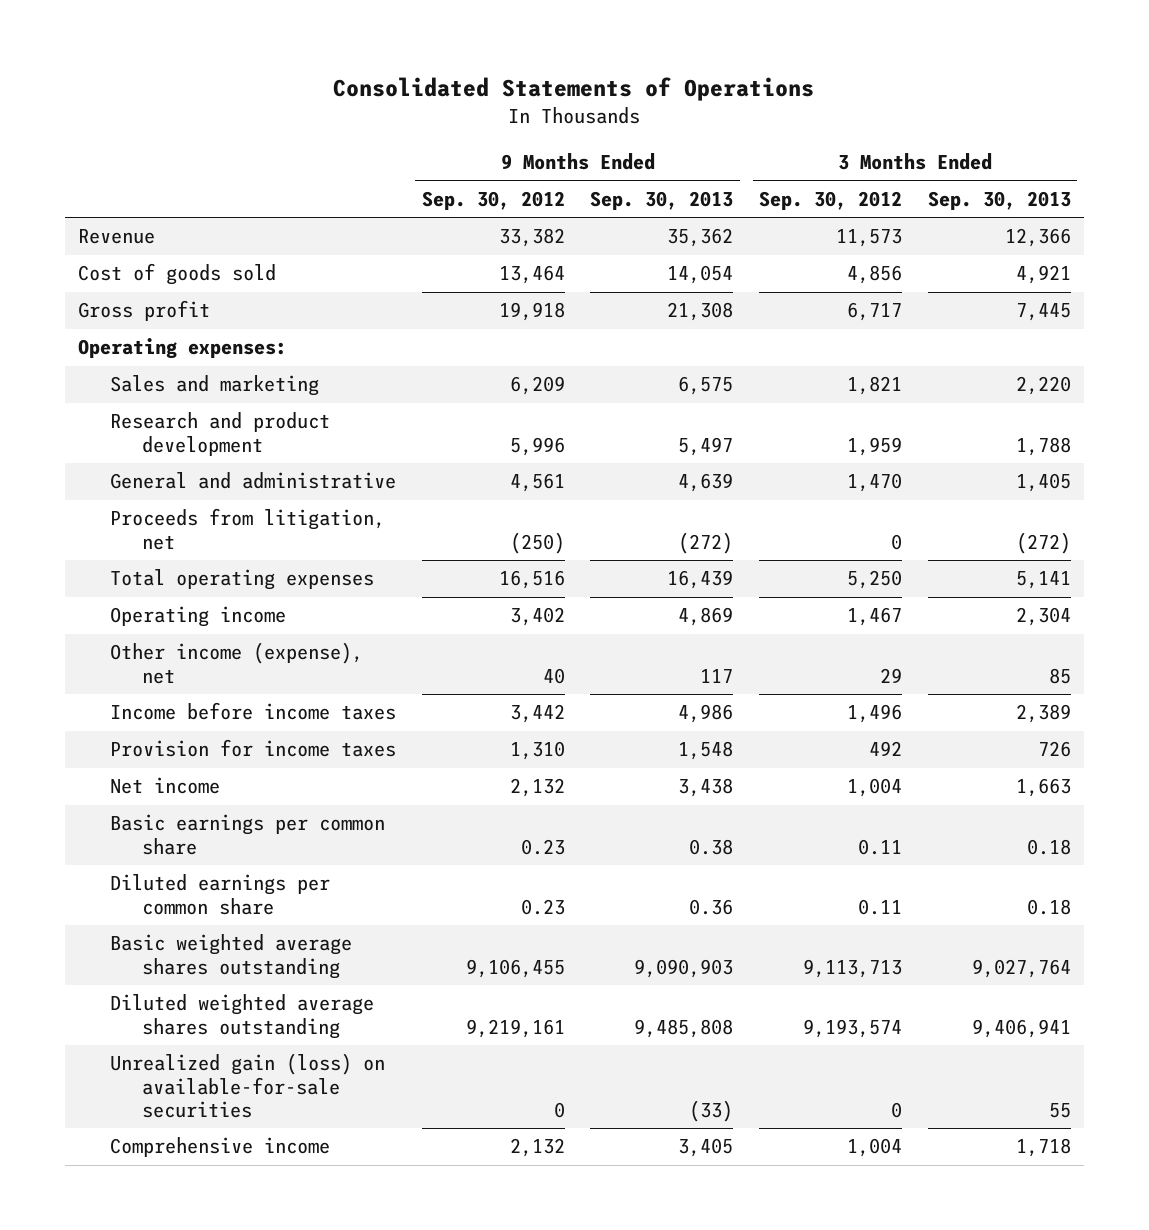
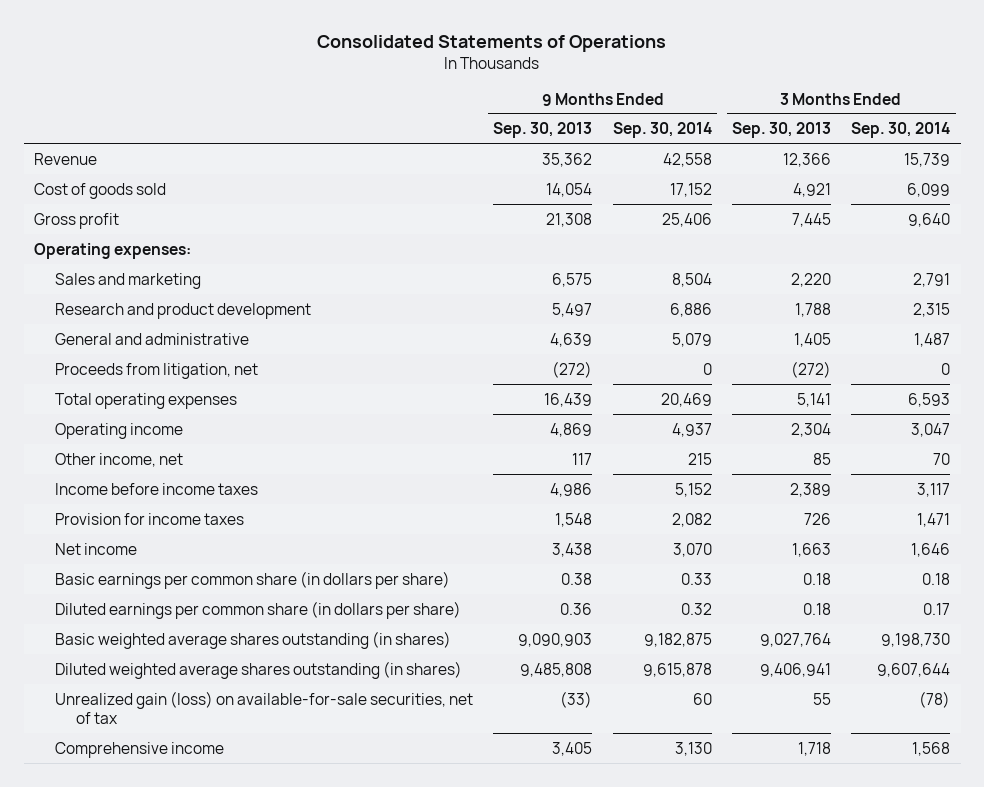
[421,190,565,210] Sep. 30, 2012 -> none
[759,190,903,210] Sep. 30, 2012 -> none
none -> [612,122,712,139] Sep. 30, 2014
none -> [851,122,951,139] Sep. 30, 2014
[109,642,363,684] Other income (expense), net -> [54,452,183,467] Other income, net
[109,814,385,855] Basic earnings per common share -> [54,570,450,589] Basic earnings per common share (in dollars per share)
[109,874,330,915] Diluted earnings per common share -> [54,600,461,619] Diluted earnings per common share (in dollars per share)
[109,934,352,979] Basic weighted average shares outstanding -> [54,630,451,649] Basic weighted average shares outstanding (in shares)
[109,994,374,1039] Diluted weighted average shares outstanding -> [54,660,462,679] Diluted weighted average shares outstanding (in shares)
[109,1053,385,1118] Unrealized gain (loss) on available-for-sale securities -> [54,690,473,724] Unrealized gain (loss) on available-for-sale securities, net of tax

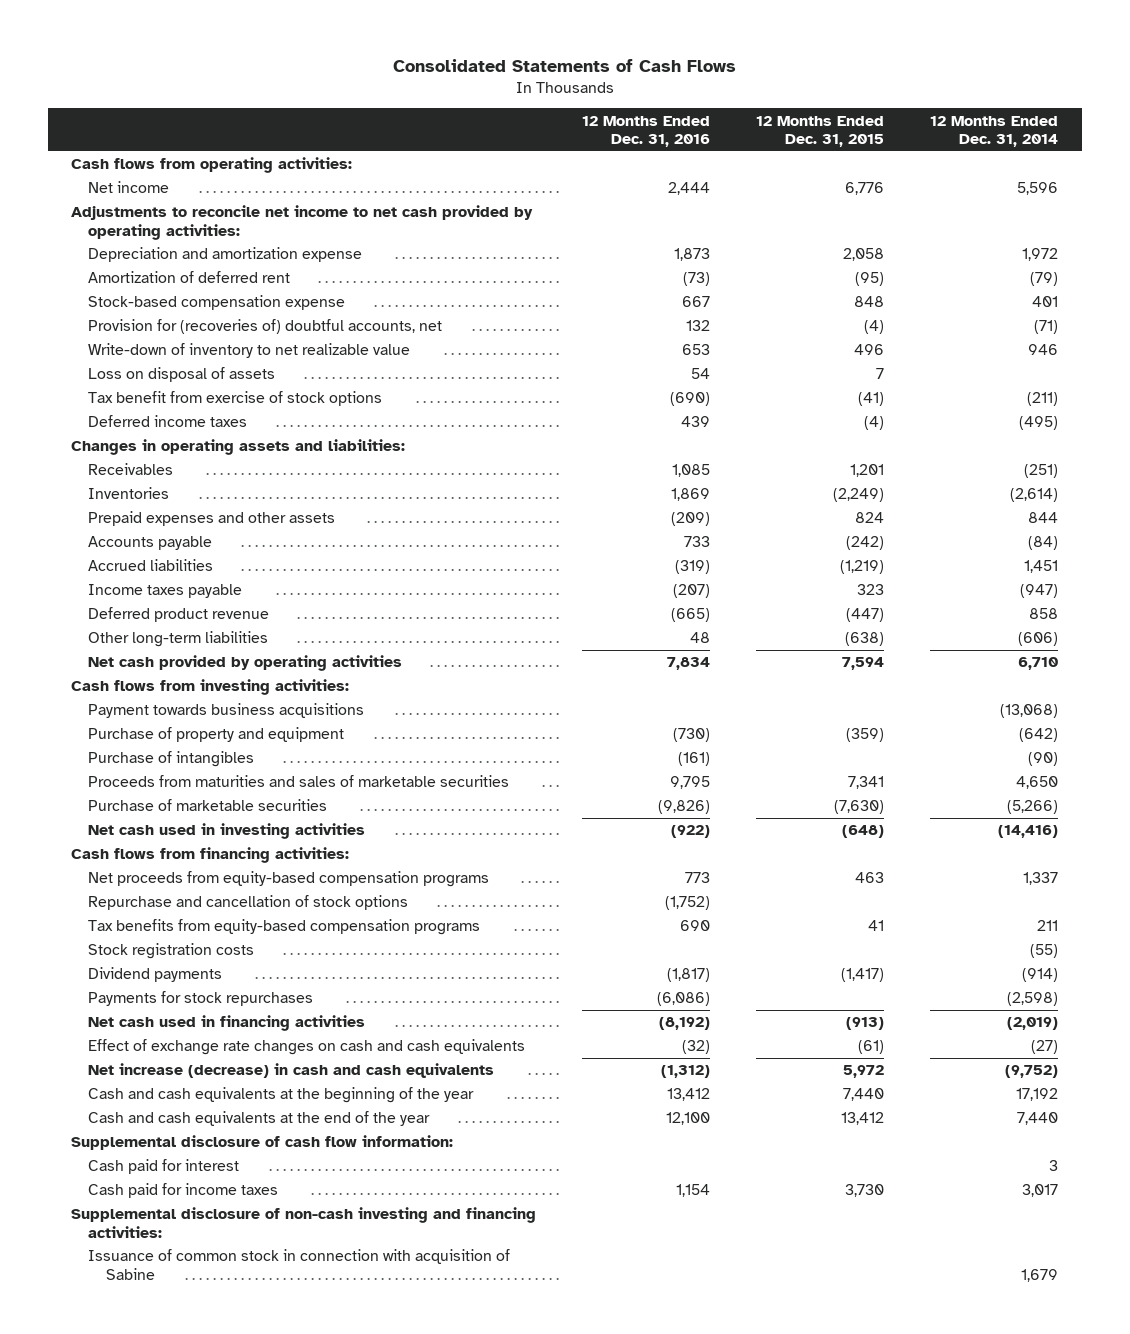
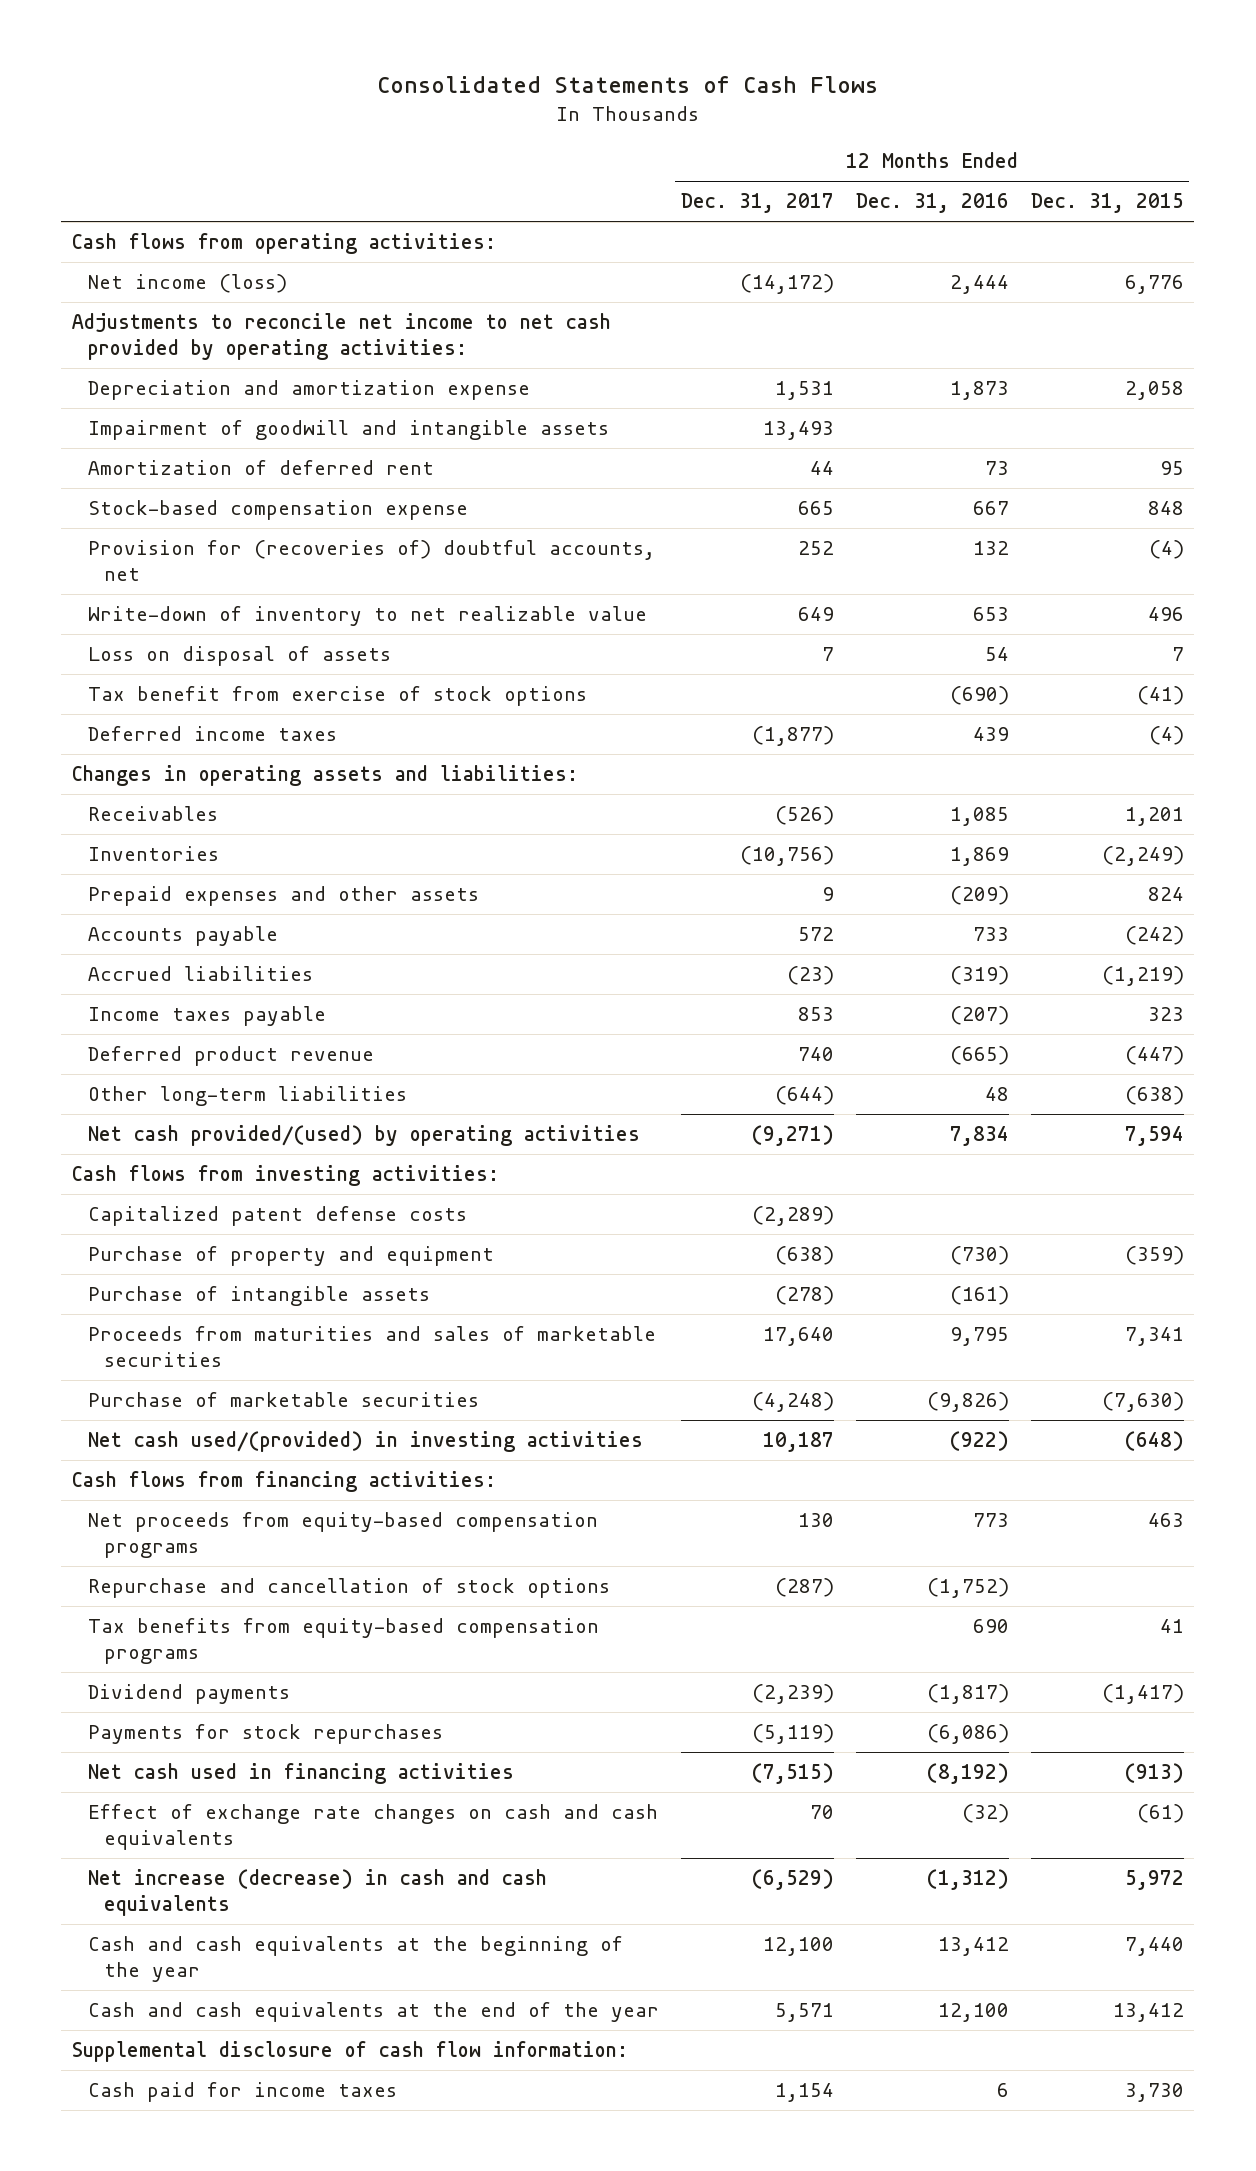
[930,115,1059,148] 12 Months Ended Dec. 31, 2014 -> none
none -> [680,193,834,214] Dec. 31, 2017
[88,181,170,194] Net income -> [88,273,288,293] Net income (loss)
none -> [88,419,610,440] Impairment of goodwill and intangible assets
[683,272,711,287] (73) -> [984,460,1009,475] 73
[855,272,885,287] (95) -> [1159,460,1184,475] 95
[88,655,403,672] Net cash provided by operating activities -> [88,1124,641,1146] Net cash provided/(used) by operating activities
[88,703,365,719] Payment towards business acquisitions -> none
none -> [88,1205,468,1226] Capitalized patent defense costs
[88,751,255,768] Purchase of intangibles -> [88,1285,431,1306] Purchase of intangible assets
[88,823,366,840] Net cash used in investing activities -> [88,1430,644,1452] Net cash used/(provided) in investing activities
[88,943,255,960] Stock registration costs -> none
[88,1159,240,1175] Cash paid for interest -> none
[71,1207,537,1238] Supplemental disclosure of non-cash investing and financing activities: -> none
[88,1249,511,1280] Issuance of common stock in connection with acquisition of Sabine -> none
[676,1184,711,1198] 1,154 -> [996,2082,1009,2097] 6

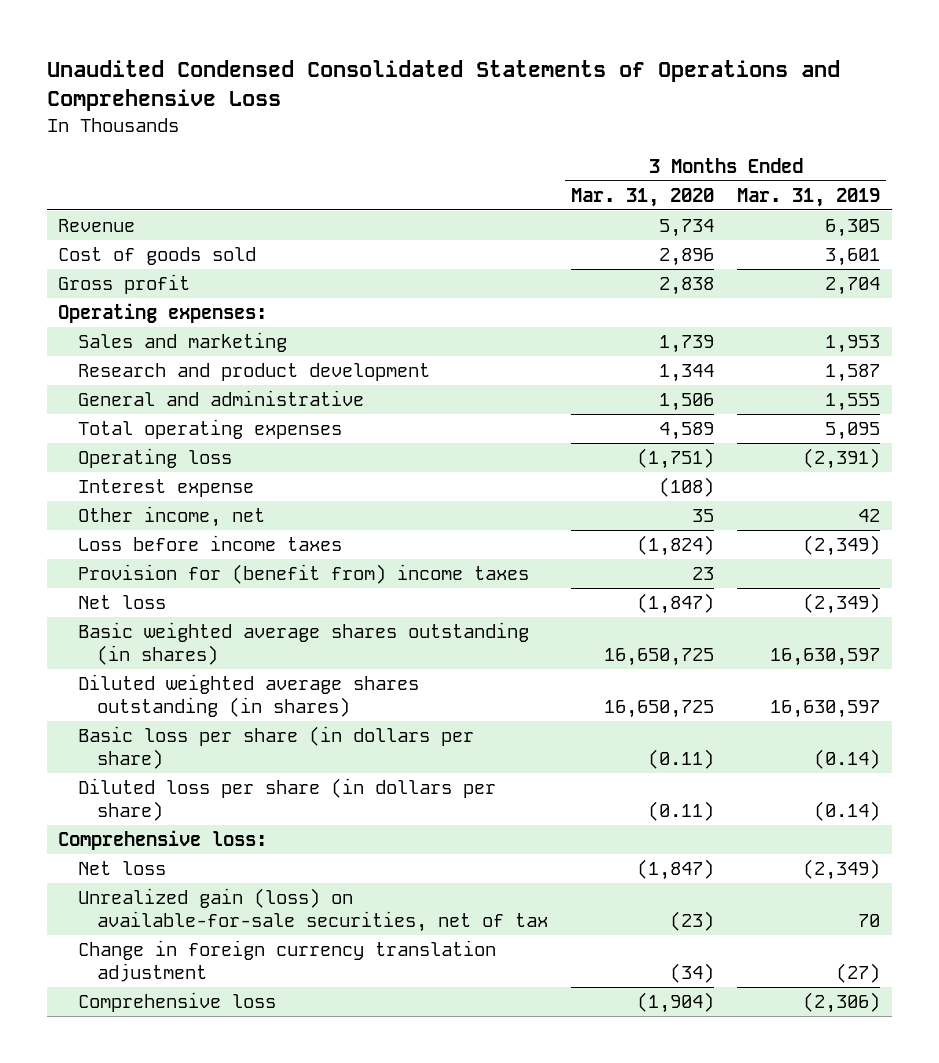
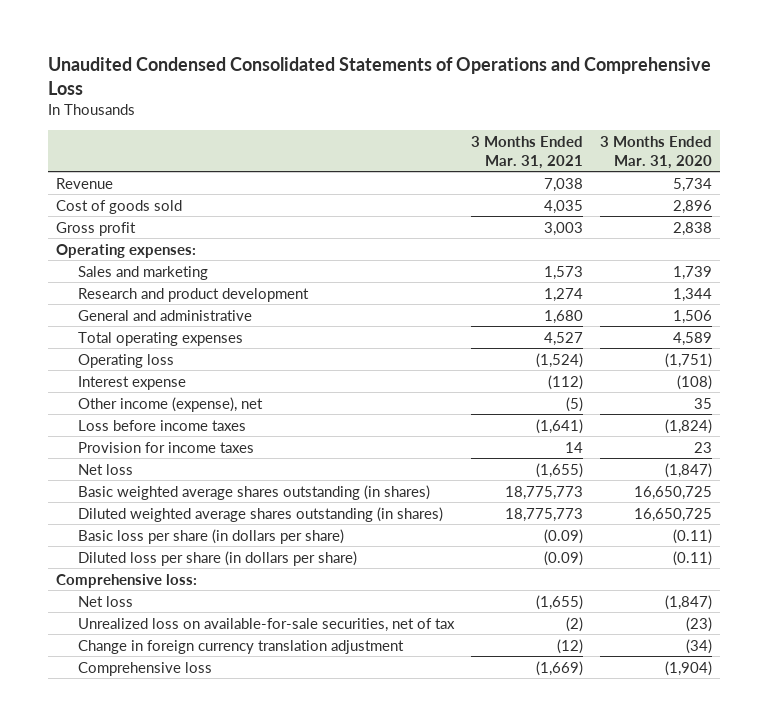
[737,187,881,207] Mar. 31, 2019 -> none
none -> [470,136,583,169] 3 Months Ended Mar. 31, 2021
[77,506,265,528] Other income, net -> [78,396,264,412] Other income (expense), net
[77,564,529,585] Provision for (benefit from) income taxes -> [78,441,255,453] Provision for income taxes
[77,888,548,933] Unrealized gain (loss) on available-for-sale securities, net of tax -> [78,617,456,632] Unrealized loss on available-for-sale securities, net of tax

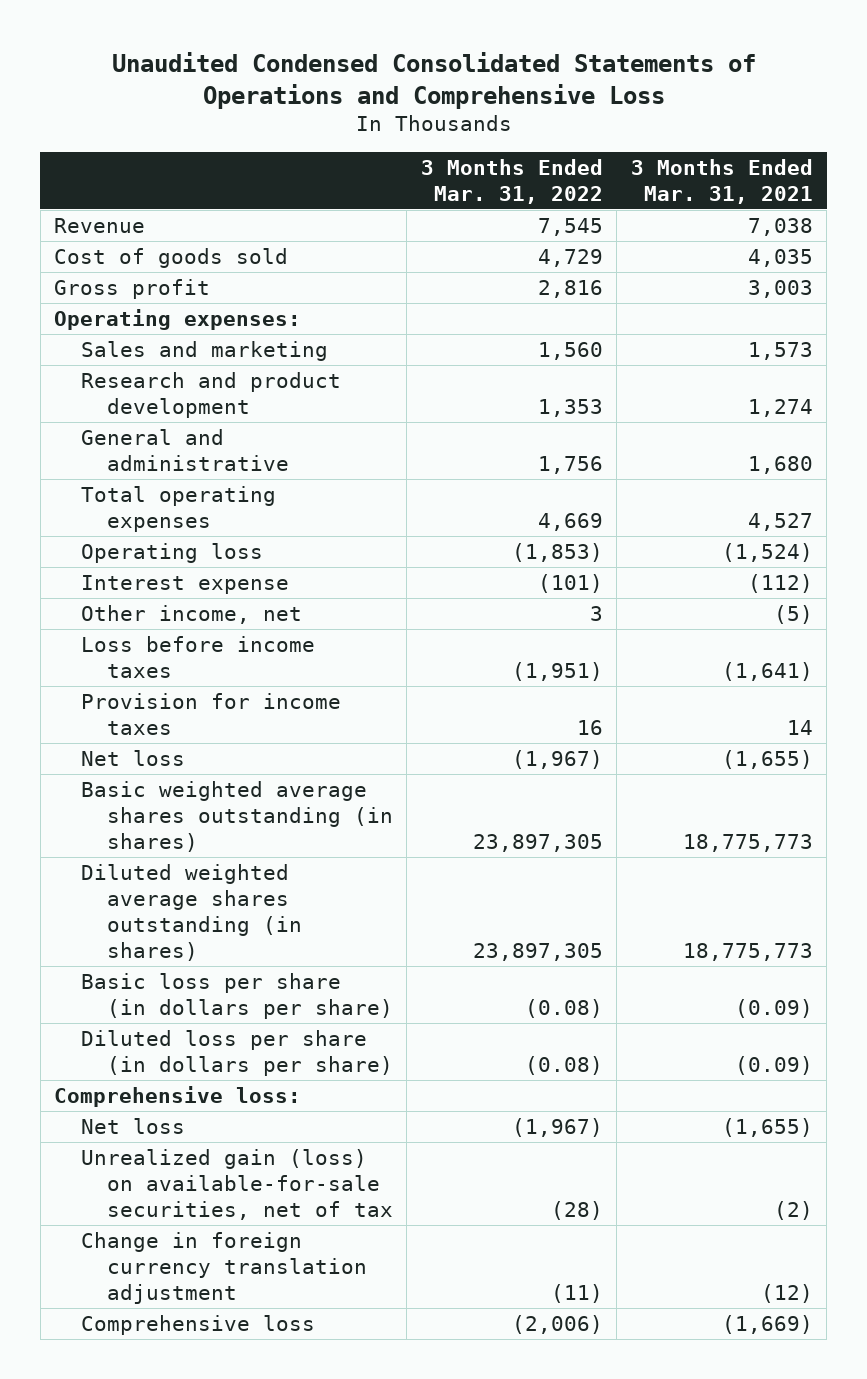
[599,136,712,169] 3 Months Ended Mar. 31, 2020 -> none
none -> [420,158,603,204] 3 Months Ended Mar. 31, 2022
[78,396,264,412] Other income (expense), net -> [80,605,302,625] Other income, net
[78,617,456,632] Unrealized loss on available-for-sale securities, net of tax -> [80,1149,393,1220] Unrealized gain (loss) on available-for-sale securities, net of tax

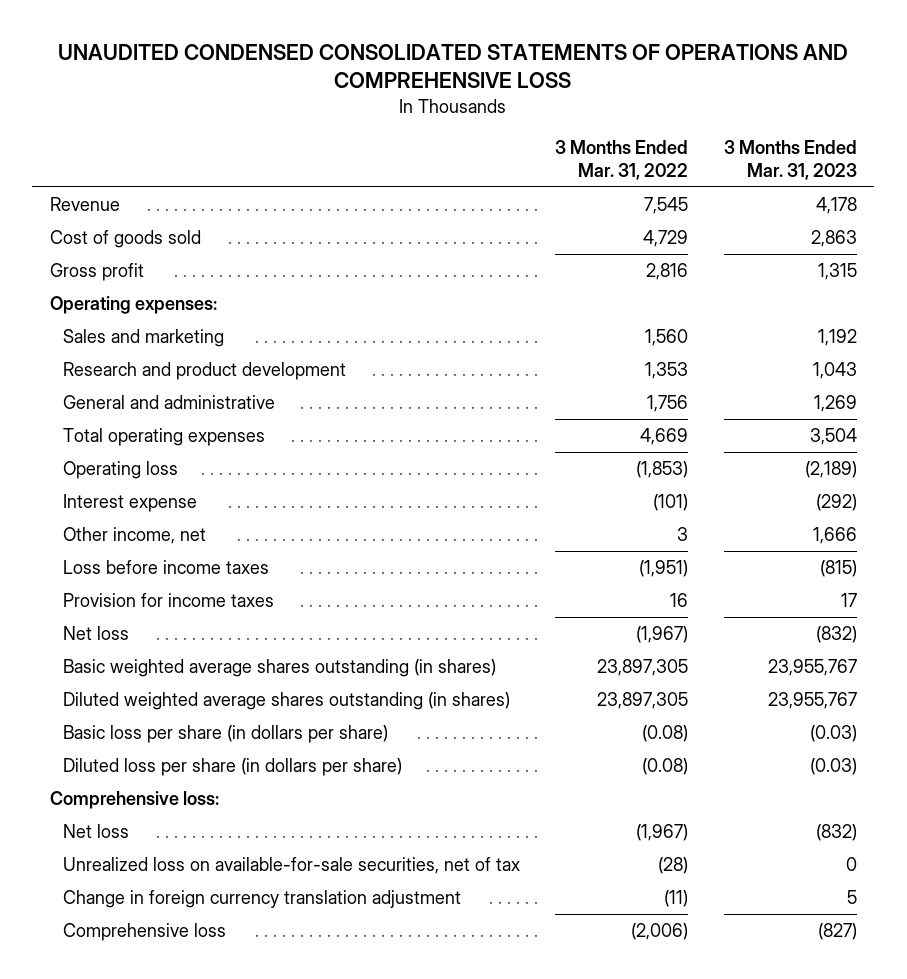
[111,52,756,109] Unaudited Condensed Consolidated Statements of Operations and Comprehensive Loss -> [58,44,849,89] UNAUDITED CONDENSED CONSOLIDATED STATEMENTS OF OPERATIONS AND COMPREHENSIVE LOSS
[630,158,813,204] 3 Months Ended Mar. 31, 2021 -> none
none -> [723,139,857,180] 3 Months Ended Mar. 31, 2023
[80,1149,393,1220] Unrealized gain (loss) on available-for-sale securities, net of tax -> [63,857,521,875] Unrealized loss on available-for-sale securities, net of tax

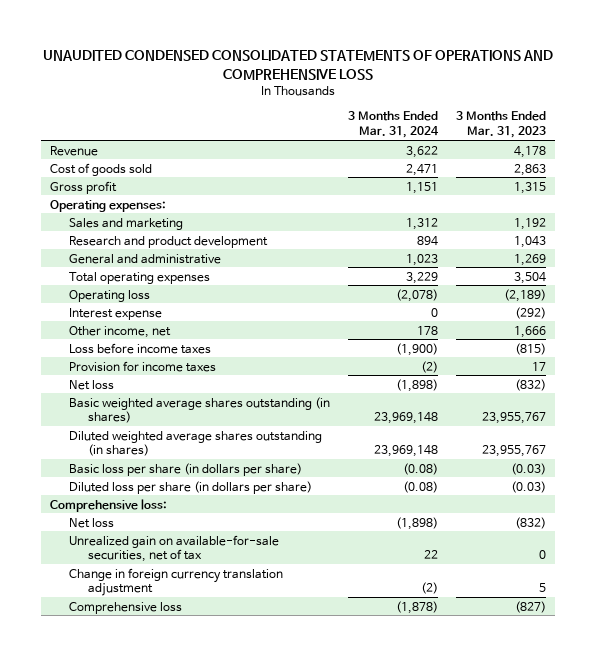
[555,139,689,180] 3 Months Ended Mar. 31, 2022 -> none
none -> [348,111,440,139] 3 Months Ended Mar. 31, 2024
[63,857,521,875] Unrealized loss on available-for-sale securities, net of tax -> [69,534,280,563] Unrealized gain on available-for-sale securities, net of tax

